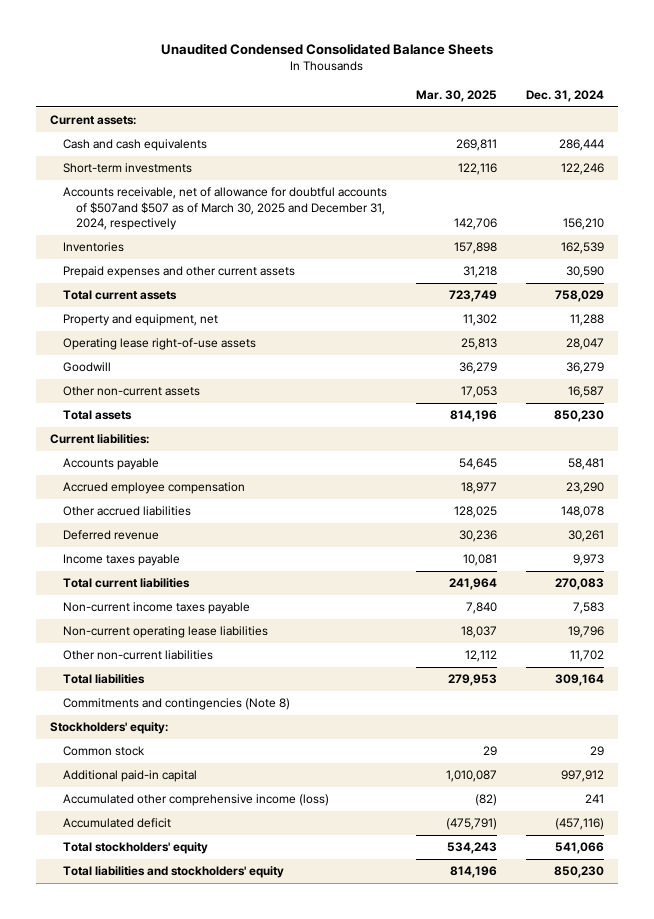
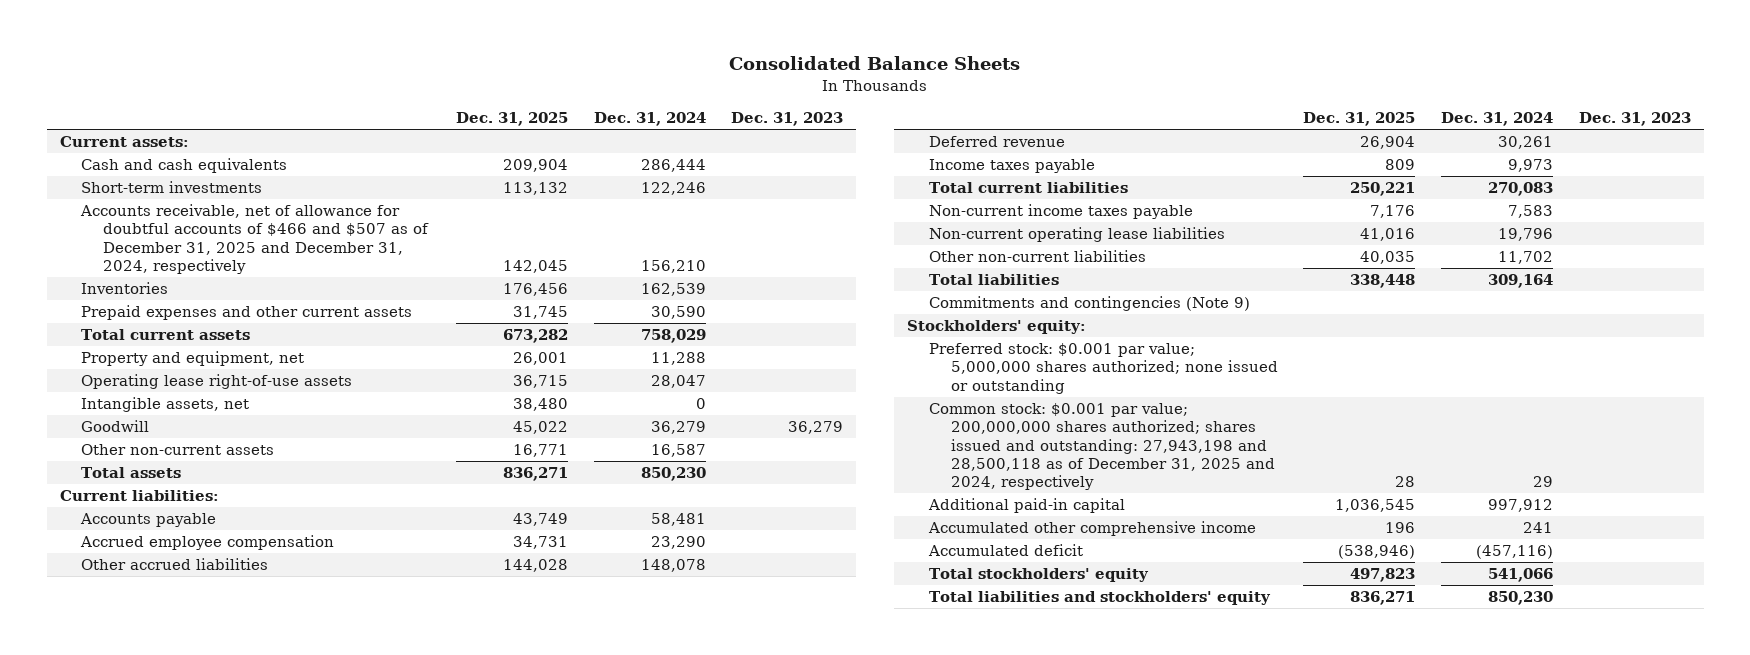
[161,43,494,56] Unaudited Condensed Consolidated Balance Sheets -> [729,56,1021,71] Consolidated Balance Sheets
[416,89,498,102] Mar. 30, 2025 -> none
none -> [455,111,568,126] Dec. 31, 2025
none -> [731,111,844,126] Dec. 31, 2023
[63,187,388,230] Accounts receivable, net of allowance for doubtful accounts of $507and $507 as of March 30, 2025 and December 31, 2024, respectively -> [80,204,430,274] Accounts receivable, net of allowance for doubtful accounts of $466 and $507 as of December 31, 2025 and December 31, 2024, respectively
none -> [81,397,250,413] Intangible assets, net
[63,698,291,711] Commitments and contingencies (Note 8) -> [928,296,1250,312] Commitments and contingencies (Note 9)
none -> [928,343,1278,394] Preferred stock: $0.001 par value; 5,000,000 shares authorized; none issued or outstanding
[63,746,146,757] Common stock -> [928,403,1275,490] Common stock: $0.001 par value; 200,000,000 shares authorized; shares issued and outstanding: 27,943,198 and 28,500,118 as of December 31, 2025 and 2024, respectively
[63,794,330,807] Accumulated other comprehensive income (loss) -> [927,521,1256,537] Accumulated other comprehensive income

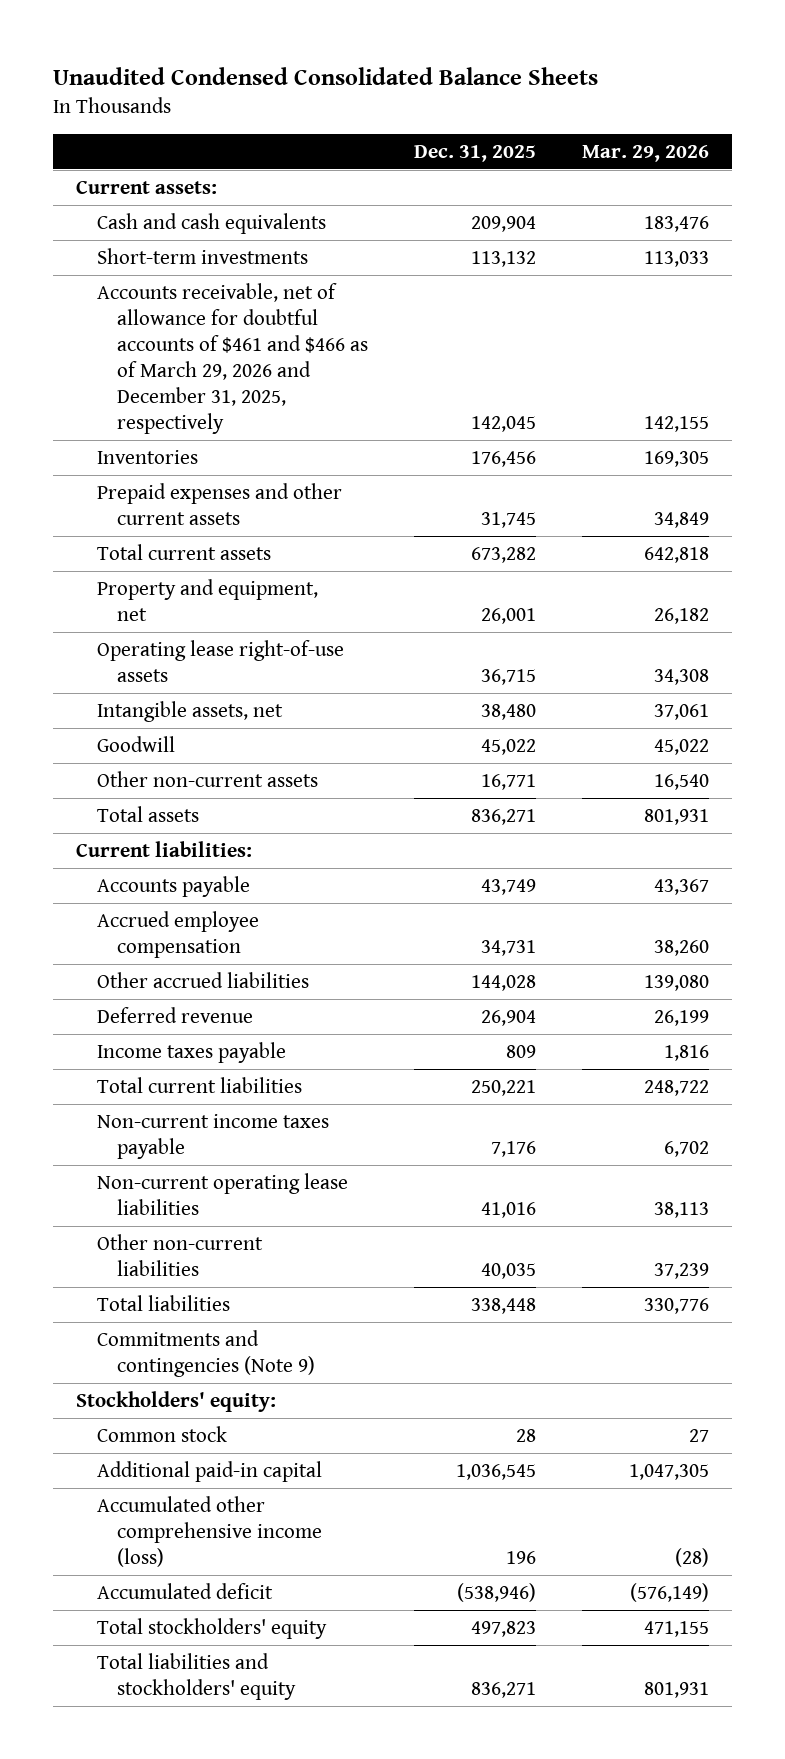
[729,56,1021,71] Consolidated Balance Sheets -> [52,67,598,86] Unaudited Condensed Consolidated Balance Sheets
[593,111,706,126] Dec. 31, 2024 -> none
[731,111,844,126] Dec. 31, 2023 -> none
none -> [582,144,710,162] Mar. 29, 2026
[80,204,430,274] Accounts receivable, net of allowance for doubtful accounts of $466 and $507 as of December 31, 2025 and December 31, 2024, respectively -> [96,282,369,434] Accounts receivable, net of allowance for doubtful accounts of $461 and $466 as of March 29, 2026 and December 31, 2025, respectively
[928,343,1278,394] Preferred stock: $0.001 par value; 5,000,000 shares authorized; none issued or outstanding -> none
[928,403,1275,490] Common stock: $0.001 par value; 200,000,000 shares authorized; shares issued and outstanding: 27,943,198 and 28,500,118 as of December 31, 2025 and 2024, respectively -> [96,1425,227,1442] Common stock
[927,521,1256,537] Accumulated other comprehensive income -> [96,1495,323,1567] Accumulated other comprehensive income (loss)

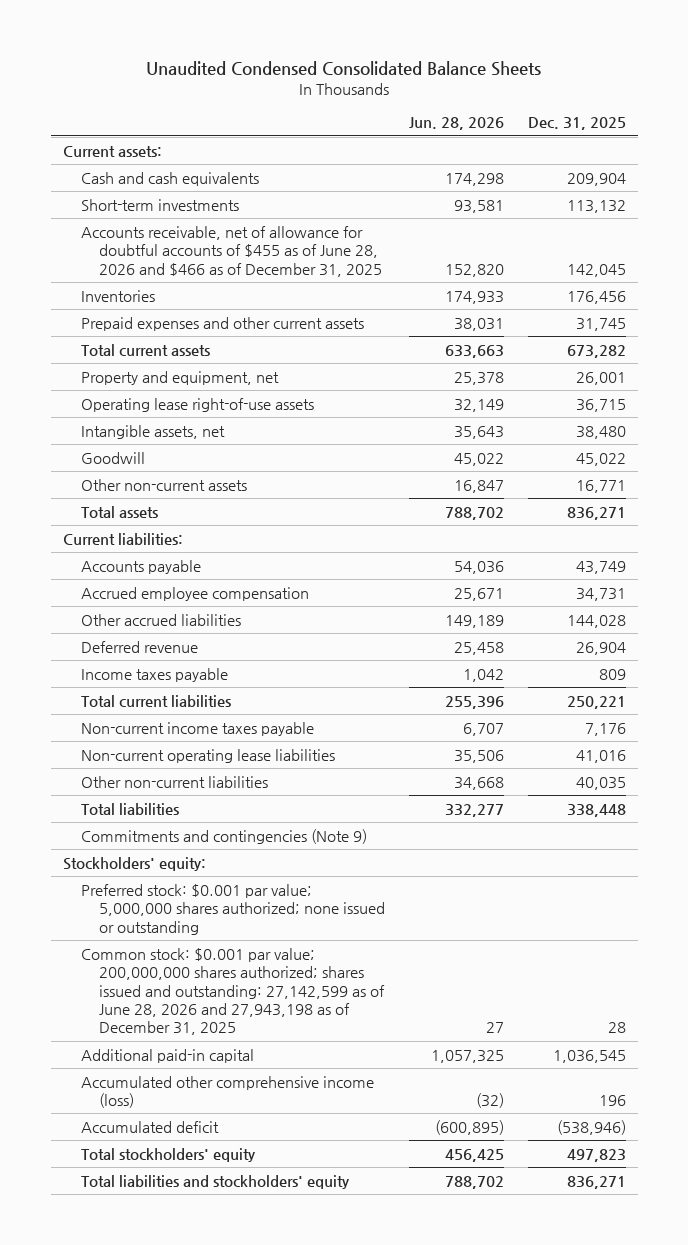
[582,144,710,162] Mar. 29, 2026 -> none
none -> [408,117,504,131] Jun. 28, 2026
[96,282,369,434] Accounts receivable, net of allowance for doubtful accounts of $461 and $466 as of March 29, 2026 and December 31, 2025, respectively -> [80,225,382,277] Accounts receivable, net of allowance for doubtful accounts of $455 as of June 28, 2026 and $466 as of December 31, 2025
none -> [80,883,385,935] Preferred stock: $0.001 par value; 5,000,000 shares authorized; none issued or outstanding
[96,1425,227,1442] Common stock -> [80,947,385,1036] Common stock: $0.001 par value; 200,000,000 shares authorized; shares issued and outstanding: 27,142,599 as of June 28, 2026 and 27,943,198 as of December 31, 2025

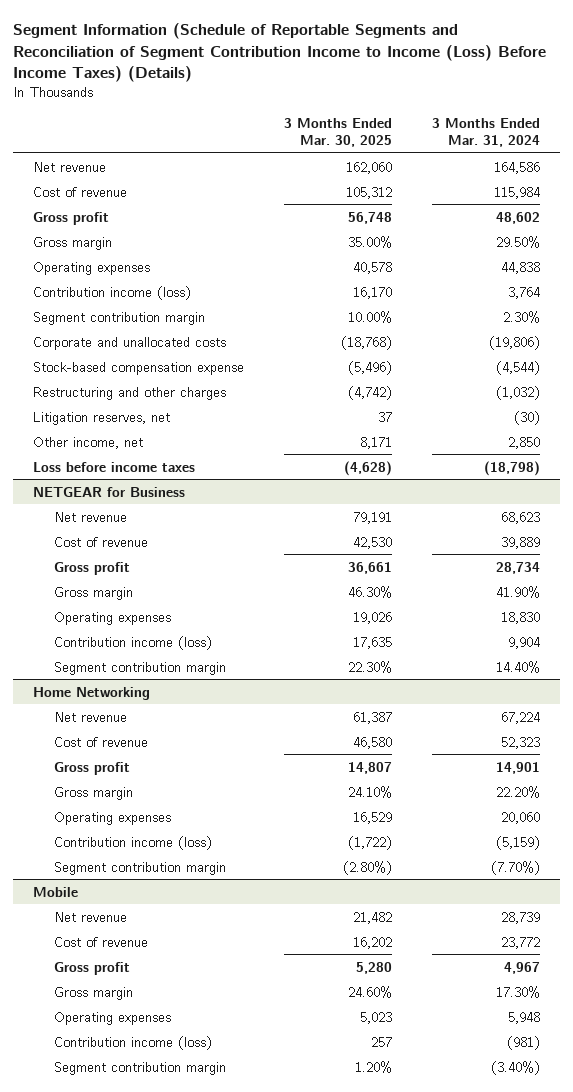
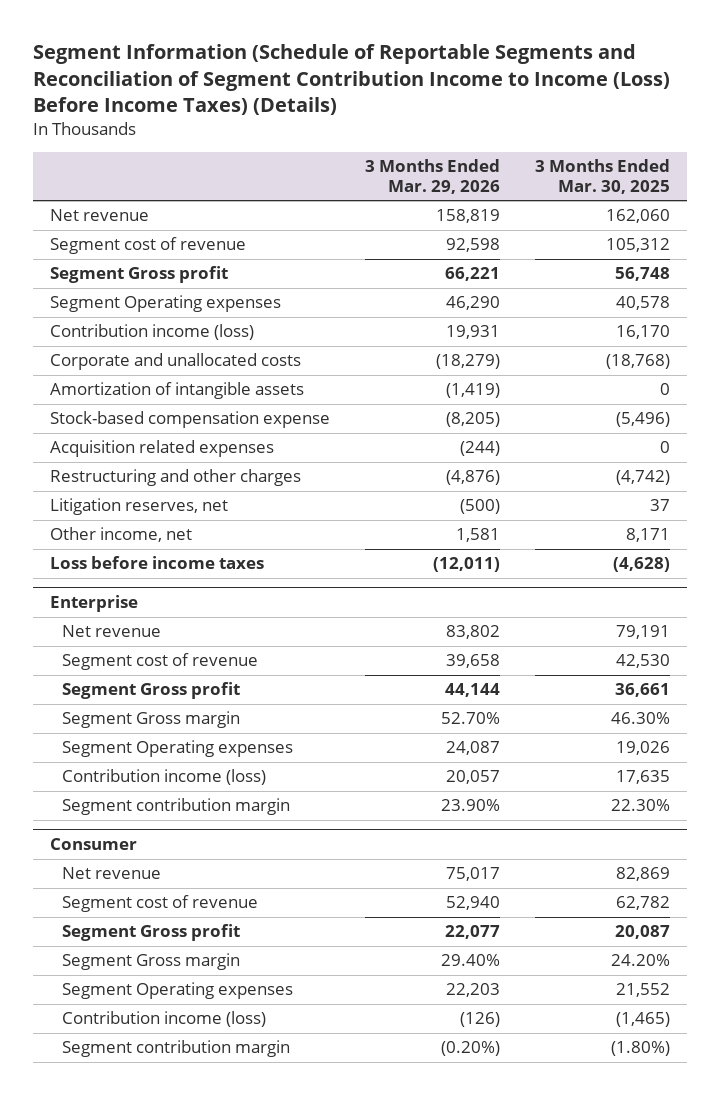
[432,118,541,148] 3 Months Ended Mar. 31, 2024 -> none
none -> [365,159,501,195] 3 Months Ended Mar. 29, 2026
[33,236,113,250] Gross margin -> none
[33,186,128,197] Cost of revenue -> [50,237,247,255] Segment cost of revenue
[33,211,110,225] Gross profit -> [50,266,229,284] Segment Gross profit
[33,261,151,275] Operating expenses -> [50,295,282,313] Segment Operating expenses
[33,311,206,325] Segment contribution margin -> none
none -> [50,382,305,400] Amortization of intangible assets
none -> [50,440,275,458] Acquisition related expenses
[33,486,186,497] NETGEAR for Business -> none
none -> [50,595,139,613] Enterprise
[53,536,148,547] Cost of revenue -> [62,653,259,671] Segment cost of revenue
[53,561,130,575] Gross profit -> [62,682,241,700] Segment Gross profit
[53,586,133,600] Gross margin -> [62,711,241,729] Segment Gross margin
[53,611,171,625] Operating expenses -> [62,740,294,758] Segment Operating expenses
[33,686,151,700] Home Networking -> none
[33,886,79,897] Mobile -> none
[53,911,127,922] Net revenue -> none
[53,936,148,947] Cost of revenue -> none
[53,961,130,975] Gross profit -> none
[53,986,133,1000] Gross margin -> none
[53,1011,171,1025] Operating expenses -> none
[53,1035,212,1050] Contribution income (loss) -> none
[53,1061,226,1075] Segment contribution margin -> none
none -> [50,838,138,851] Consumer
[353,711,393,724] 61,387 -> [615,867,670,882] 82,869
[53,736,148,747] Cost of revenue -> [62,895,259,913] Segment cost of revenue
[353,736,393,749] 46,580 -> [615,896,670,911] 62,782
[53,761,130,775] Gross profit -> [62,924,241,942] Segment Gross profit
[348,761,393,774] 14,807 -> [614,925,670,940] 20,087
[53,786,133,800] Gross margin -> [62,953,241,971] Segment Gross margin
[348,785,393,798] 24.10% -> [610,954,670,967] 24.20%
[53,811,171,825] Operating expenses -> [62,982,294,1000] Segment Operating expenses
[353,811,393,824] 16,529 -> [615,983,670,998] 21,552
[348,835,393,850] (1,722) -> [615,1012,670,1028] (1,465)
[343,860,393,875] (2.80%) -> [610,1041,670,1057] (1.80%)

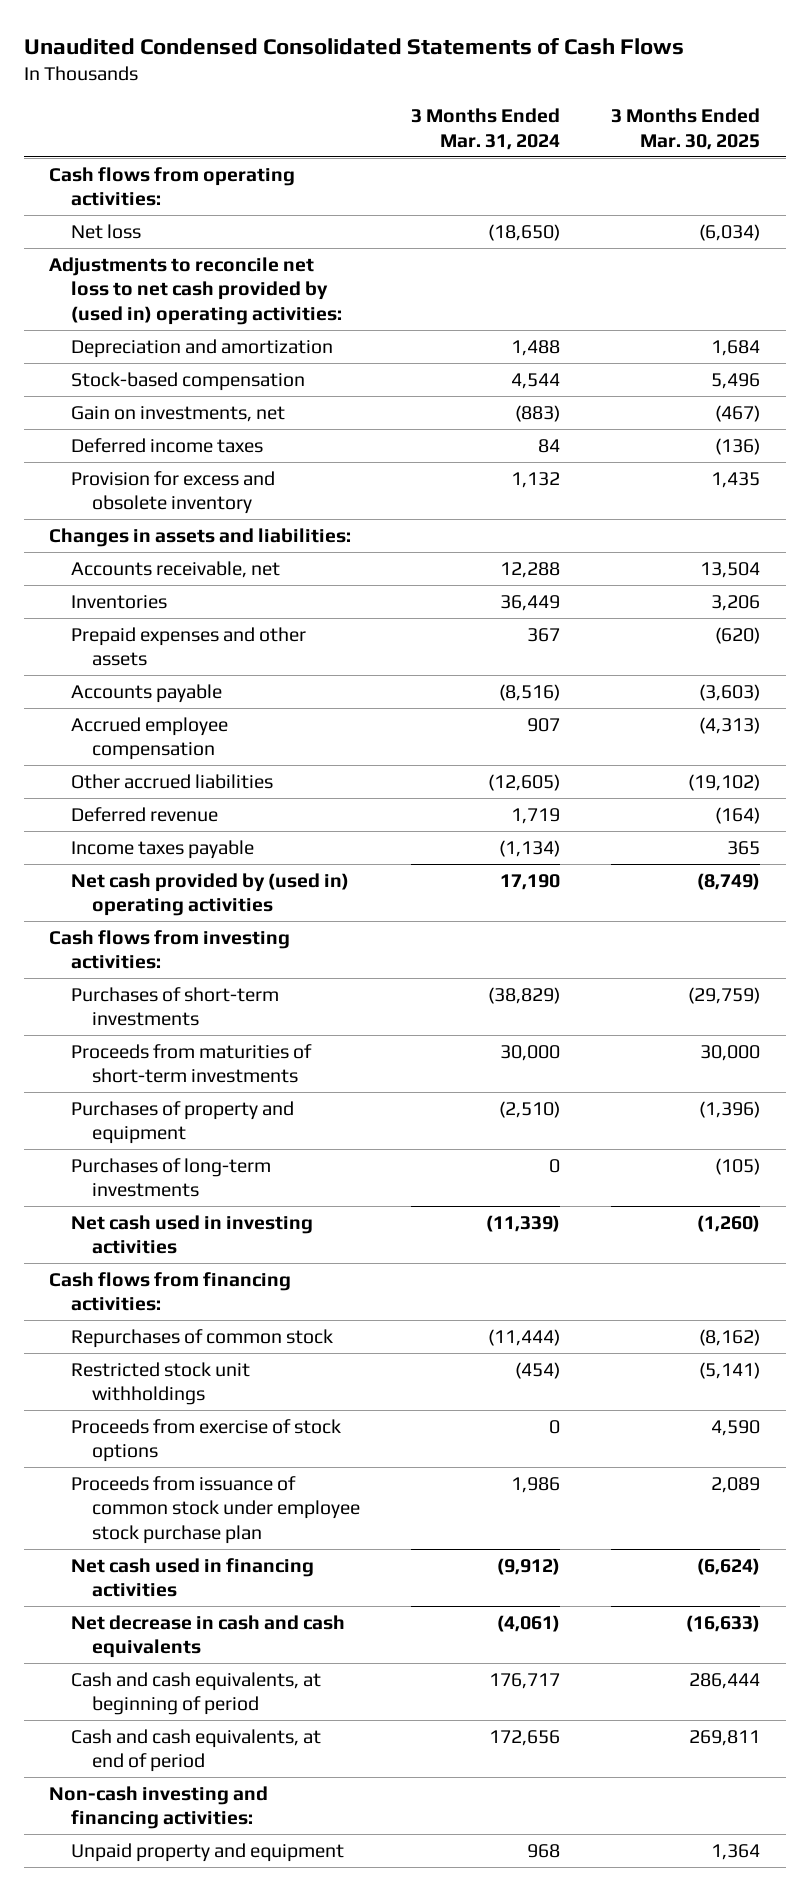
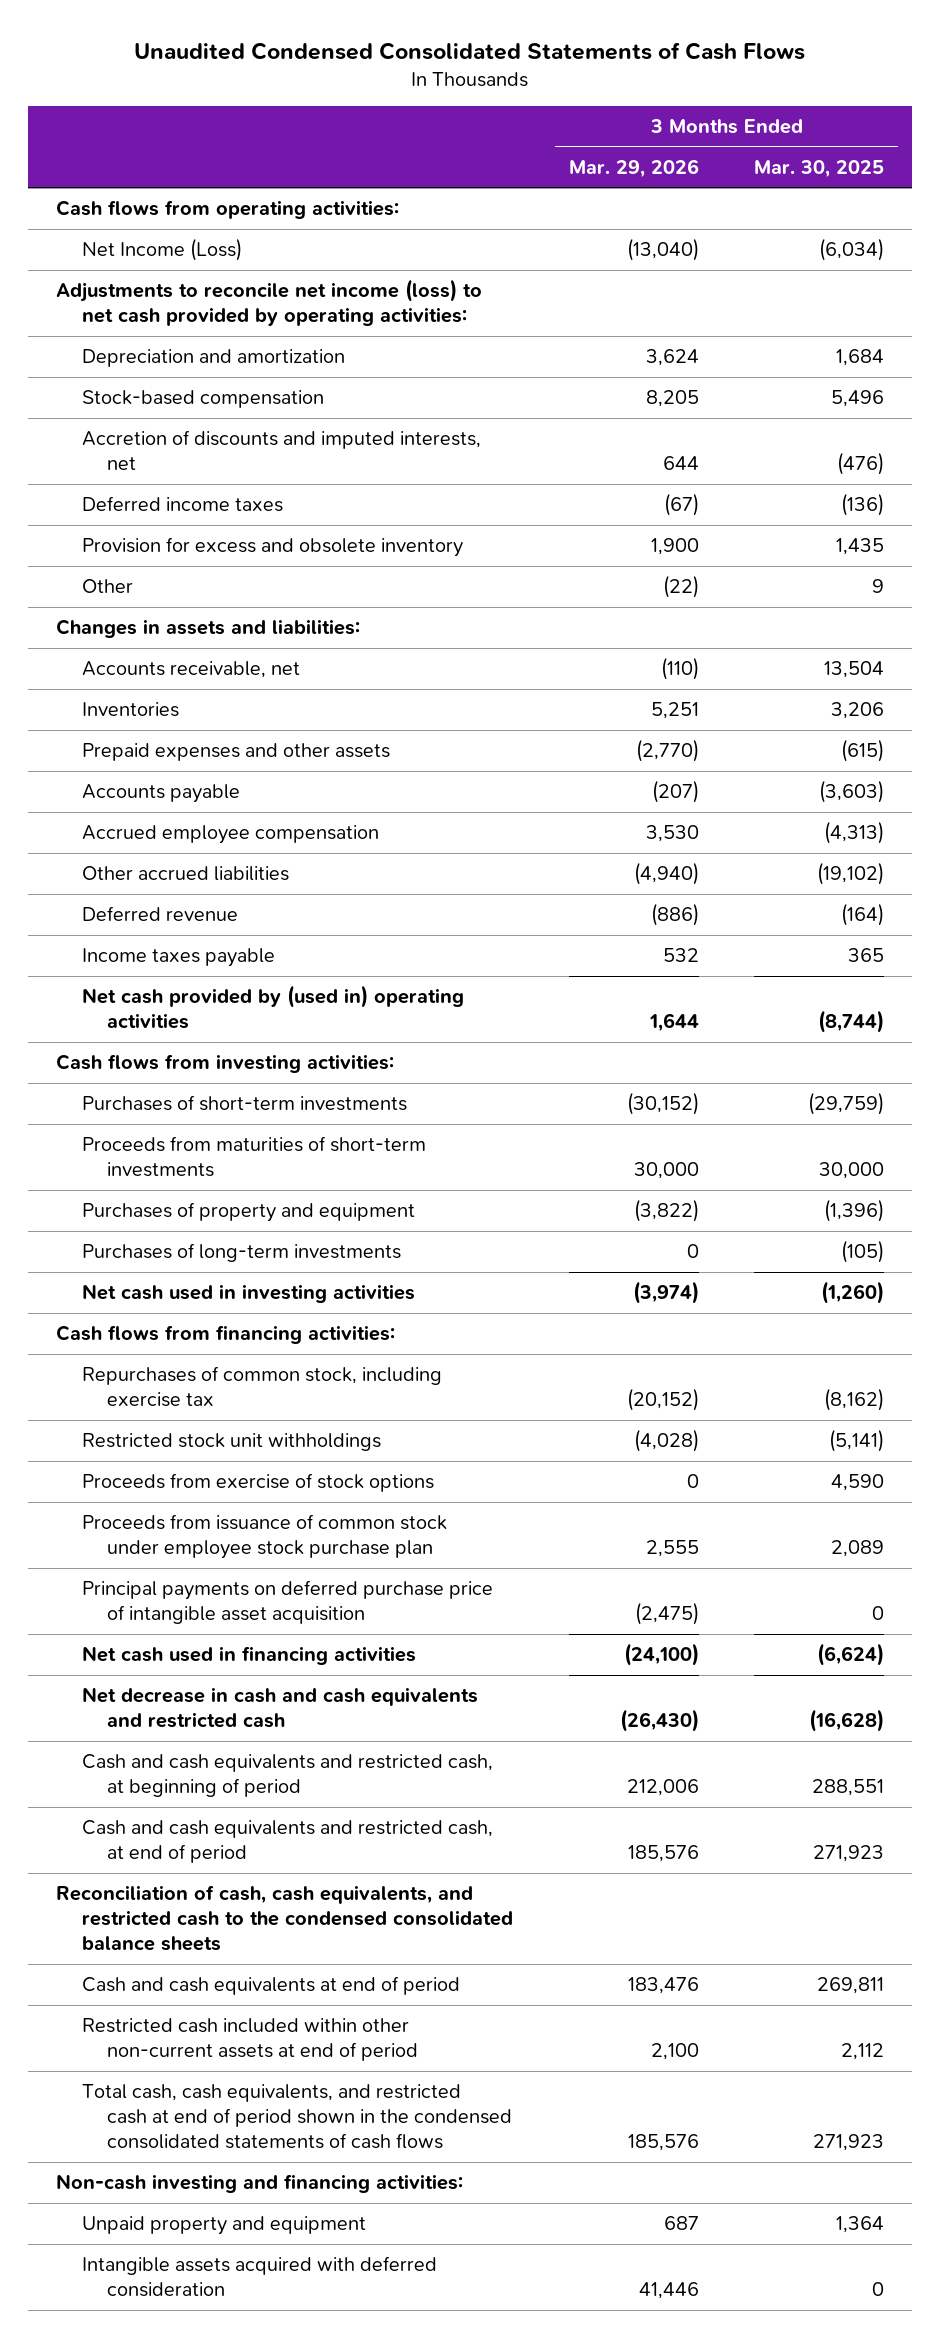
[411,107,561,150] 3 Months Ended Mar. 31, 2024 -> none
none -> [568,158,699,178] Mar. 29, 2026
[70,223,141,239] Net loss -> [81,238,242,262] Net Income (Loss)
[49,256,342,326] Adjustments to reconcile net loss to net cash provided by (used in) operating activities: -> [56,279,483,327] Adjustments to reconcile net income (loss) to net cash provided by operating activities:
[70,405,285,422] Gain on investments, net -> none
none -> [81,430,481,471] Accretion of discounts and imputed interests, net
none -> [81,579,133,594] Other
[715,626,761,644] (620) -> [841,739,885,763] (615)
[697,872,761,890] (8,749) -> [818,1010,885,1034] (8,744)
[70,1328,333,1348] Repurchases of common stock -> [81,1366,442,1408] Repurchases of common stock, including exercise tax
none -> [81,1580,493,1625] Principal payments on deferred purchase price of intangible asset acquisition
[70,1614,345,1659] Net decrease in cash and cash equivalents -> [81,1687,478,1729] Net decrease in cash and cash equivalents and restricted cash
[686,1614,761,1632] (16,633) -> [809,1709,885,1733] (16,628)
[70,1671,321,1716] Cash and cash equivalents, at beginning of period -> [81,1754,493,1798] Cash and cash equivalents and restricted cash, at beginning of period
[689,1672,761,1689] 286,444 -> [812,1779,885,1797] 288,551
[70,1728,321,1773] Cash and cash equivalents, at end of period -> [81,1820,493,1864] Cash and cash equivalents and restricted cash, at end of period
[689,1729,761,1746] 269,811 -> [813,1845,885,1863] 271,923
none -> [56,1885,513,1952] Reconciliation of cash, cash equivalents, and restricted cash to the condensed consolidated balance sheets
none -> [81,1976,460,1996] Cash and cash equivalents at end of period
none -> [81,2018,419,2062] Restricted cash included within other non-current assets at end of period
none -> [81,2084,513,2150] Total cash, cash equivalents, and restricted cash at end of period shown in the condensed consolidated statements of cash flows
none -> [81,2256,437,2298] Intangible assets acquired with deferred consideration

